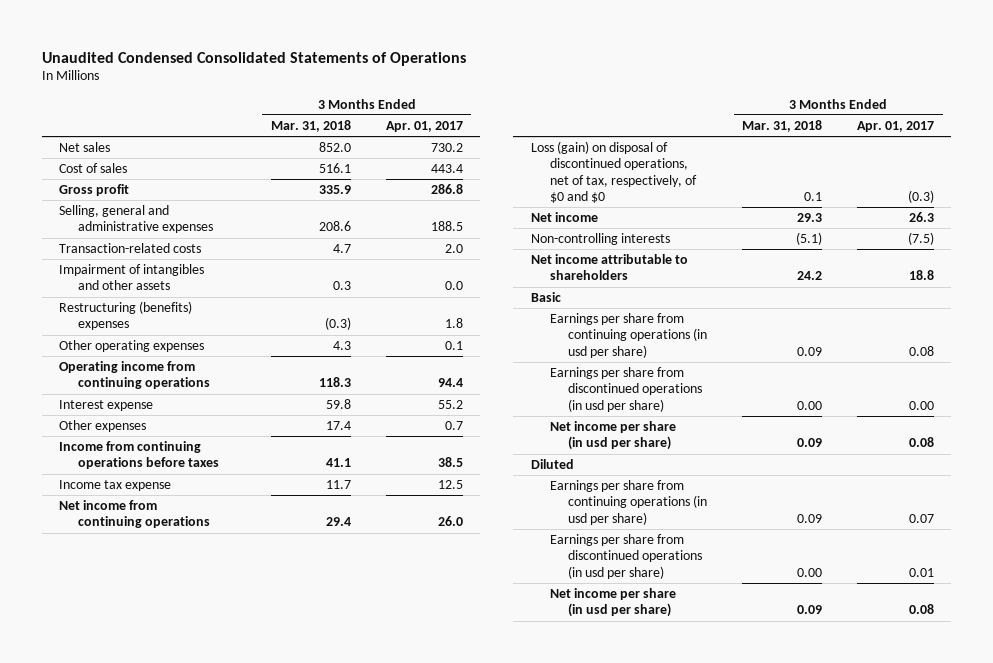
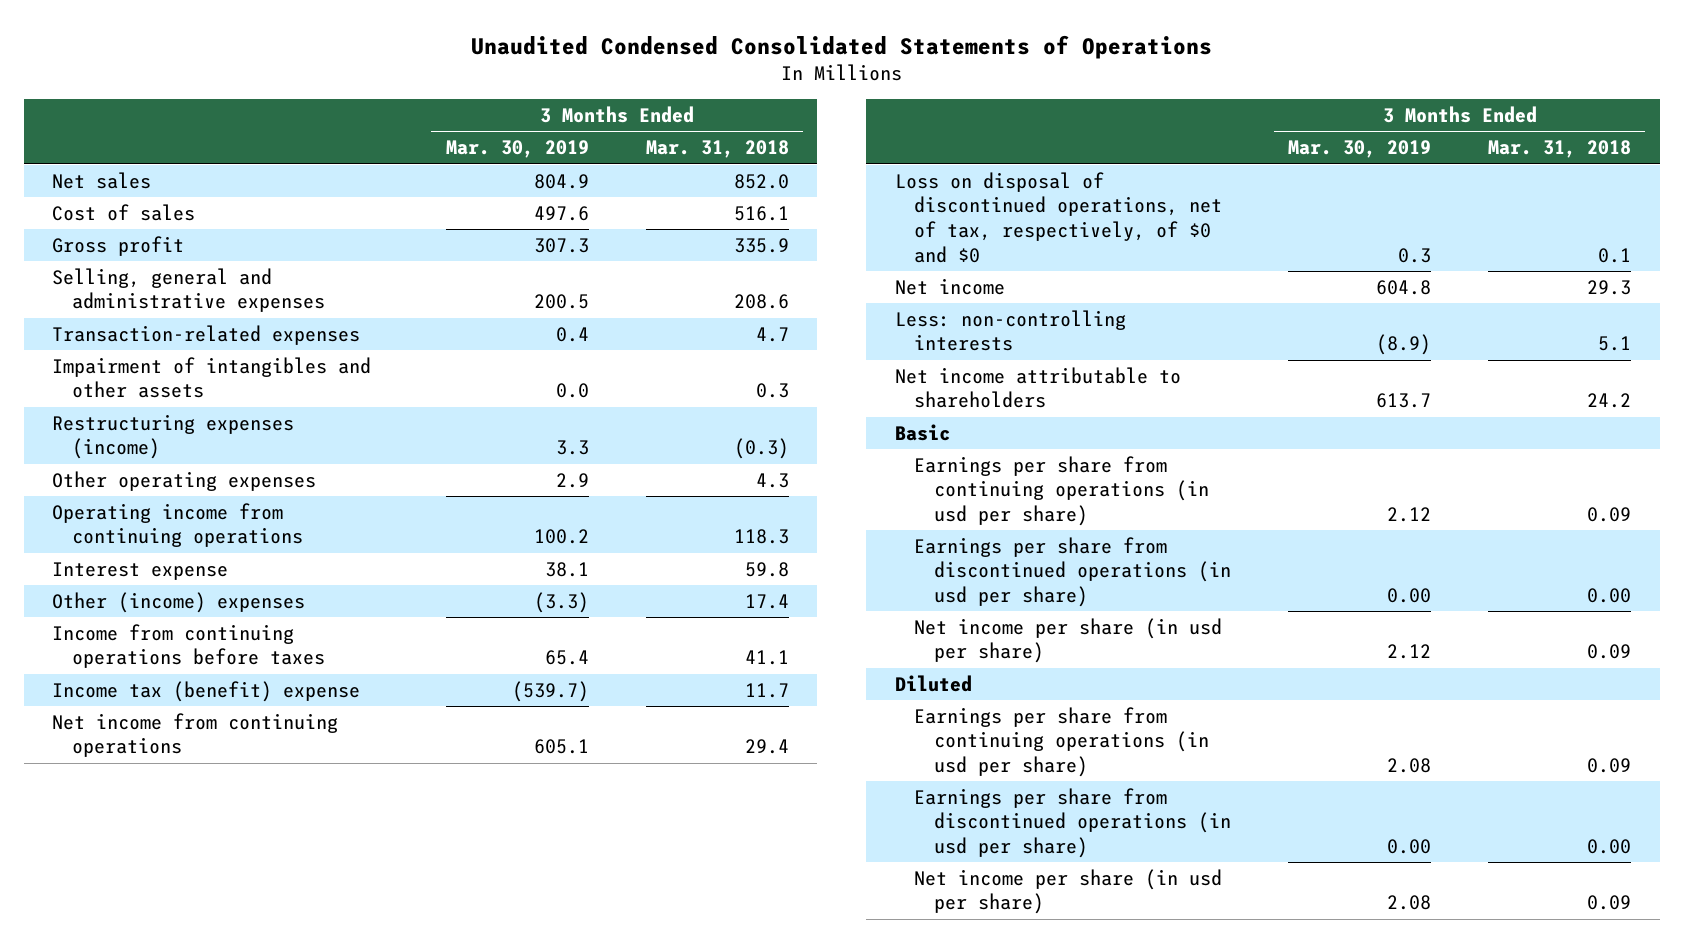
[385,120,463,132] Apr. 01, 2017 -> none
none -> [445,140,589,159] Mar. 30, 2019
[59,242,202,253] Transaction-related costs -> [52,324,361,345] Transaction-related expenses
[59,300,193,331] Restructuring (benefits) expenses -> [52,413,295,460] Restructuring expenses (income)
[59,419,147,432] Other expenses -> [52,591,306,613] Other (income) expenses
[59,479,172,491] Income tax expense -> [52,680,361,702] Income tax (benefit) expense
[530,140,697,204] Loss (gain) on disposal of discontinued operations, net of tax, respectively, of $0 and $0 -> [894,171,1223,263] Loss on disposal of discontinued operations, net of tax, respectively, of $0 and $0
[530,232,670,245] Non-controlling interests -> [894,309,1126,352] Less: non-controlling interests
[796,231,823,245] (5.1) -> [1598,336,1632,352] 5.1

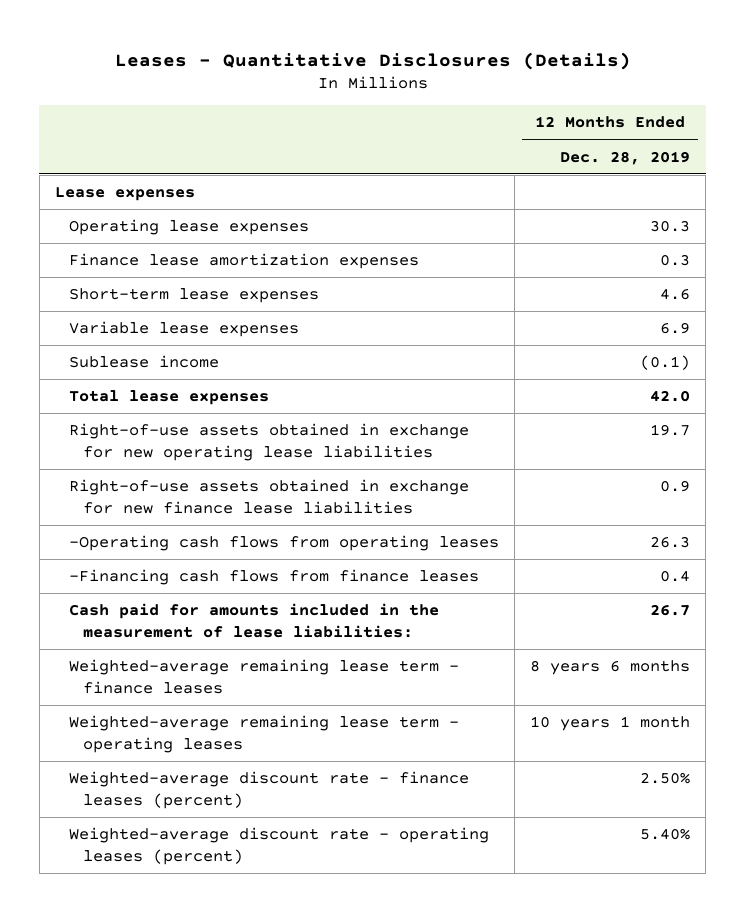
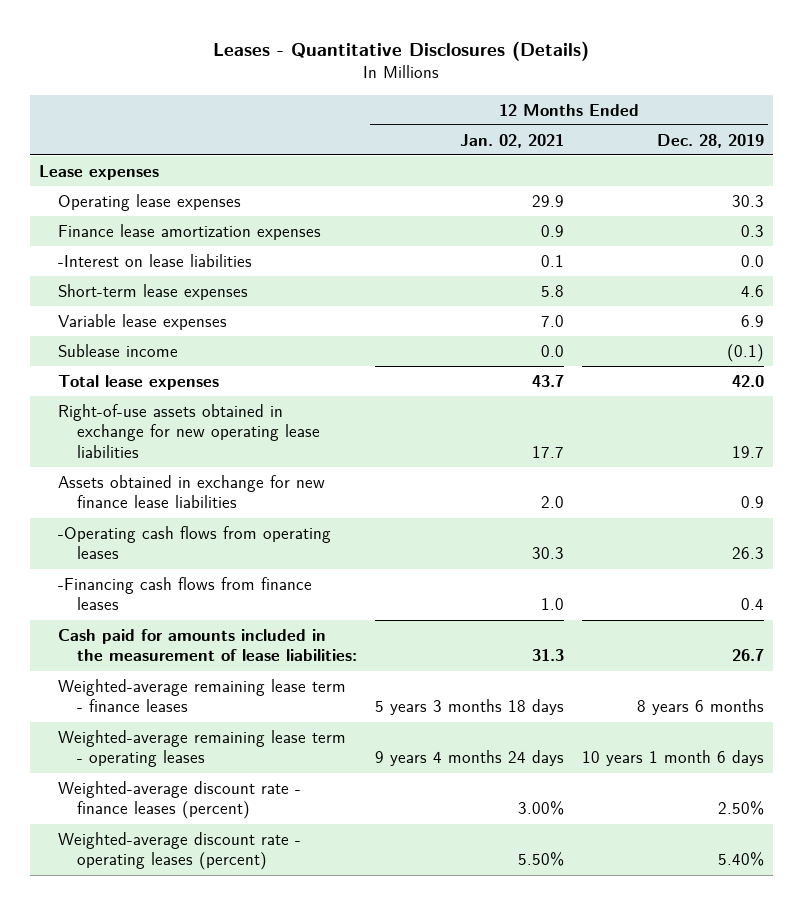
none -> [459,133,564,148] Jan. 02, 2021
none -> [57,253,252,267] -Interest on lease liabilities
[68,479,469,514] Right-of-use assets obtained in exchange for new finance lease liabilities -> [57,474,325,509] Assets obtained in exchange for new finance lease liabilities
[530,716,691,732] 10 years 1 month -> [581,750,764,767] 10 years 1 month 6 days

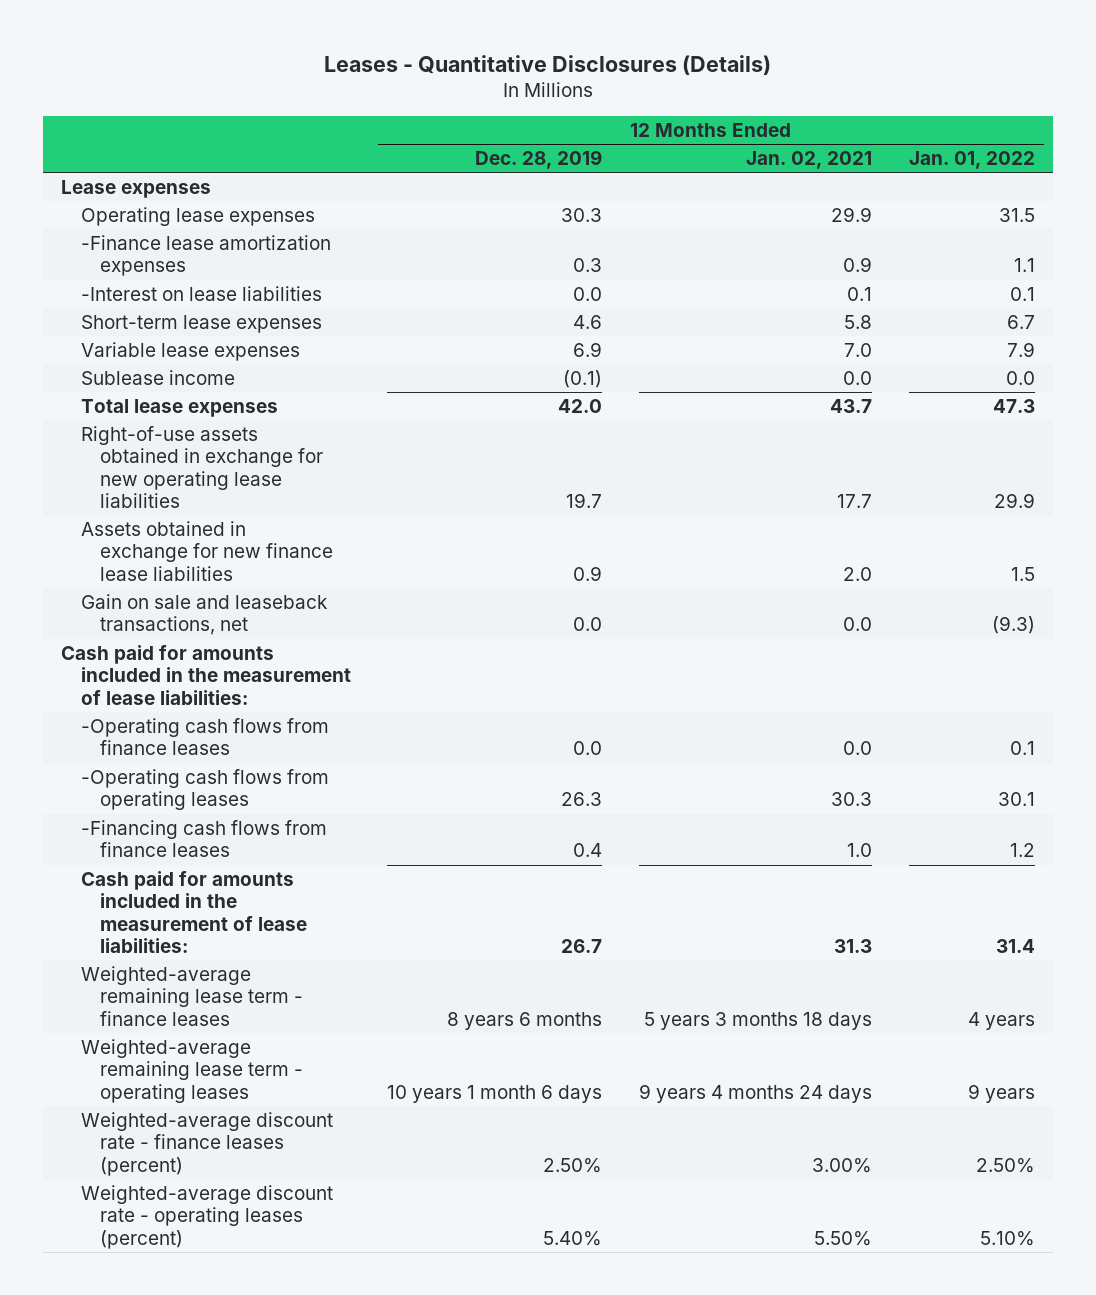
none -> [908,151,1035,170] Jan. 01, 2022
[57,223,321,240] Finance lease amortization expenses -> [80,234,331,277] -Finance lease amortization expenses
none -> [80,593,328,636] Gain on sale and leaseback transactions, net
none -> [60,644,351,705] Cash paid for amounts included in the measurement of lease liabilities:
none -> [80,717,329,756] -Operating cash flows from finance leases

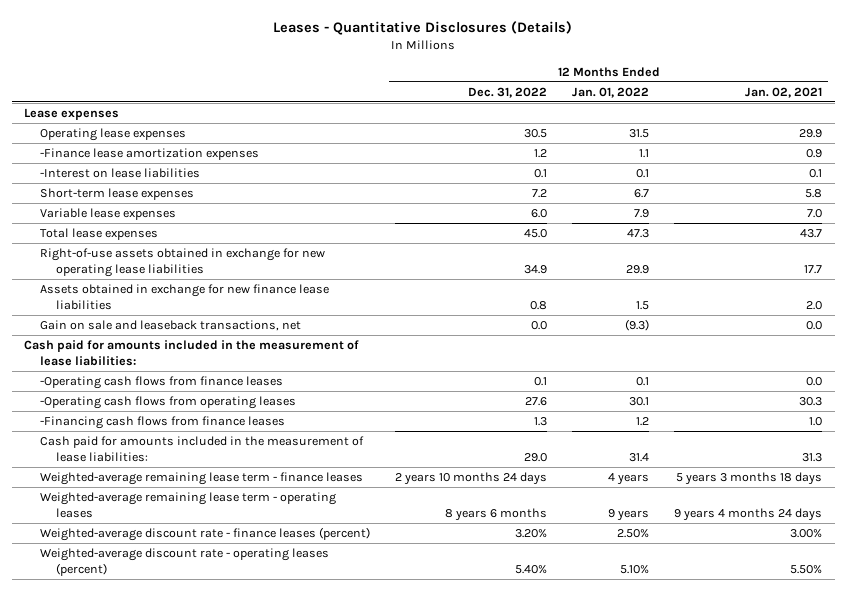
[475,150,603,170] Dec. 28, 2019 -> none
none -> [468,86,548,98] Dec. 31, 2022
[80,369,235,385] Sublease income -> none

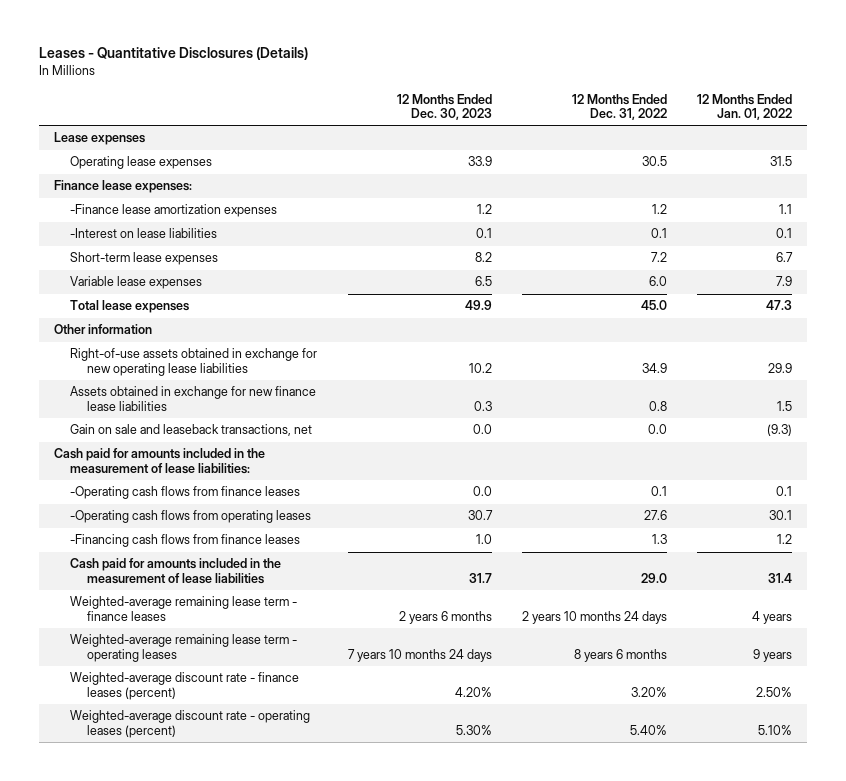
[745,86,823,98] Jan. 02, 2021 -> none
none -> [396,93,492,121] 12 Months Ended Dec. 30, 2023
none -> [54,180,193,194] Finance lease expenses:
none -> [54,324,153,335] Other information
[40,436,365,463] Cash paid for amounts included in the measurement of lease liabilities: -> [70,558,282,584] Cash paid for amounts included in the measurement of lease liabilities

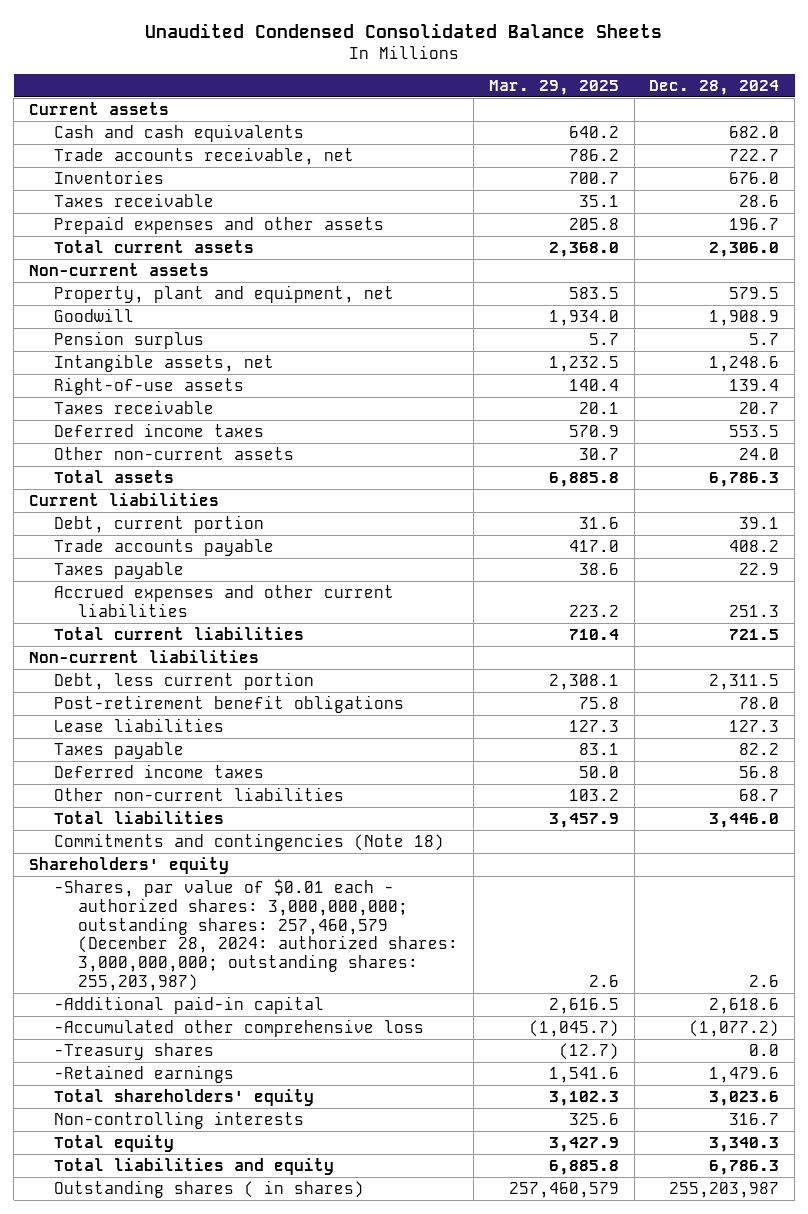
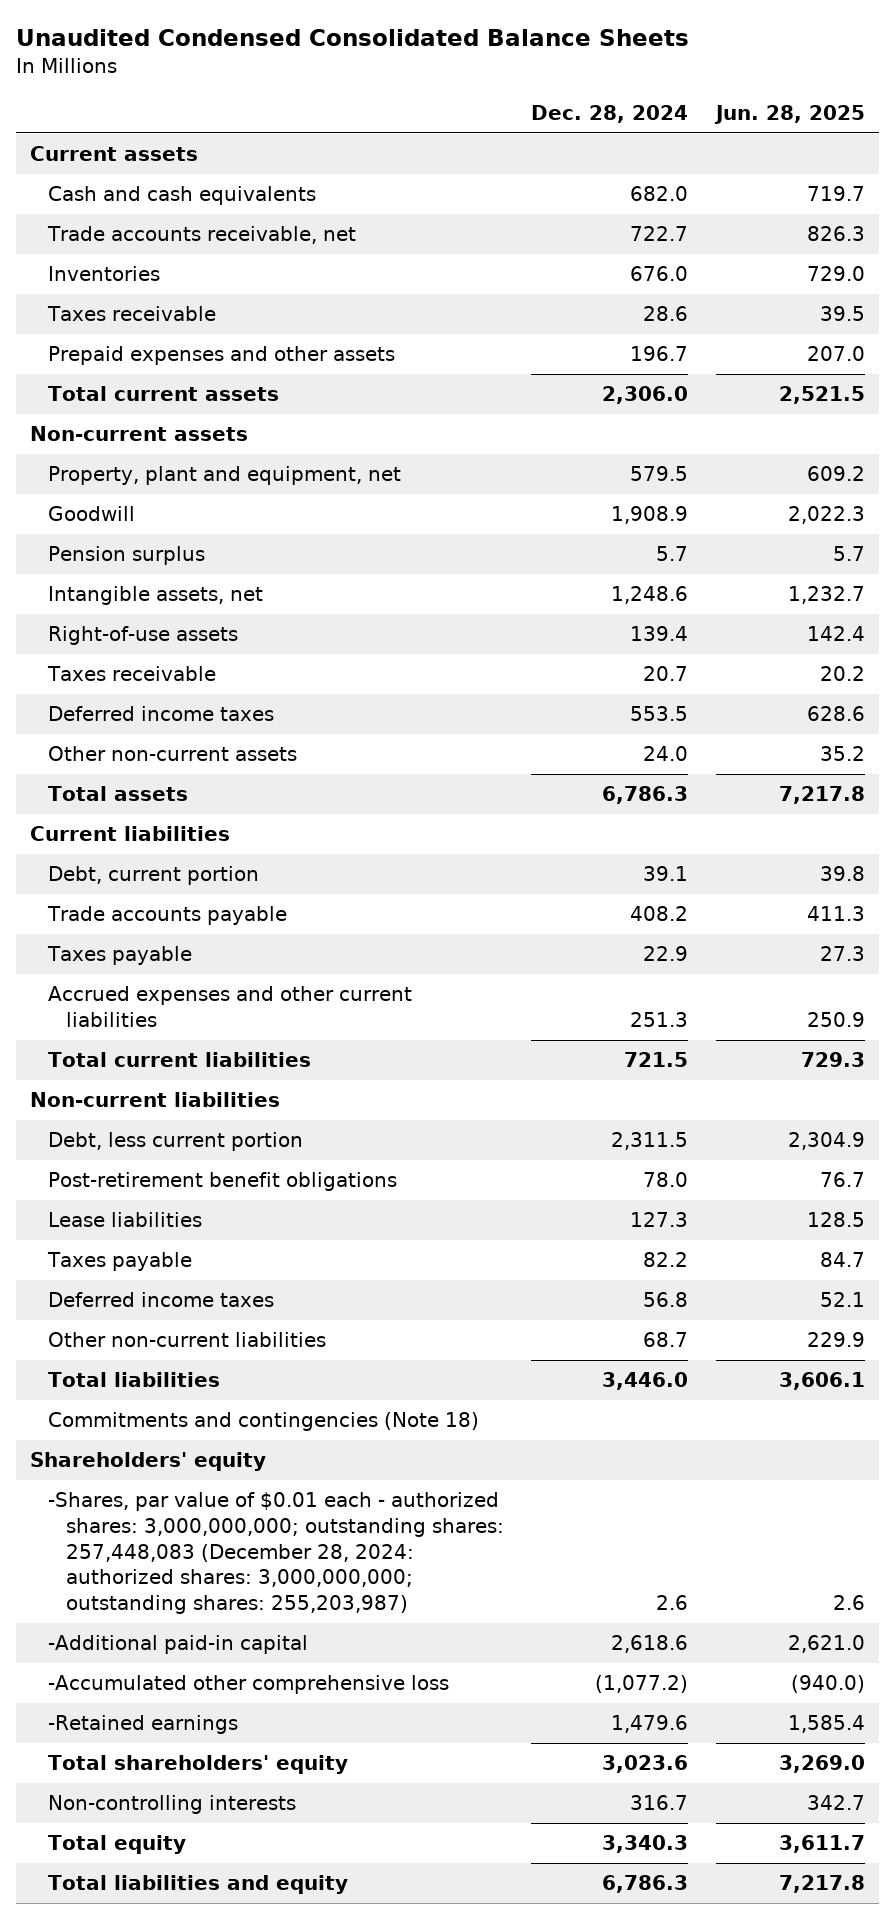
[488,80,619,96] Mar. 29, 2025 -> none
none -> [713,105,865,125] Jun. 28, 2025
[53,878,459,992] -Shares, par value of $0.01 each - authorized shares: 3,000,000,000; outstanding shares: 257,460,579 (December 28, 2024: authorized shares: 3,000,000,000; outstanding shares: 255,203,987) -> [47,1492,504,1614] -Shares, par value of $0.01 each - authorized shares: 3,000,000,000; outstanding shares: 257,448,083 (December 28, 2024: authorized shares: 3,000,000,000; outstanding shares: 255,203,987)
[53,1042,214,1060] -Treasury shares -> none
[53,1179,364,1198] Outstanding shares ( in shares) -> none

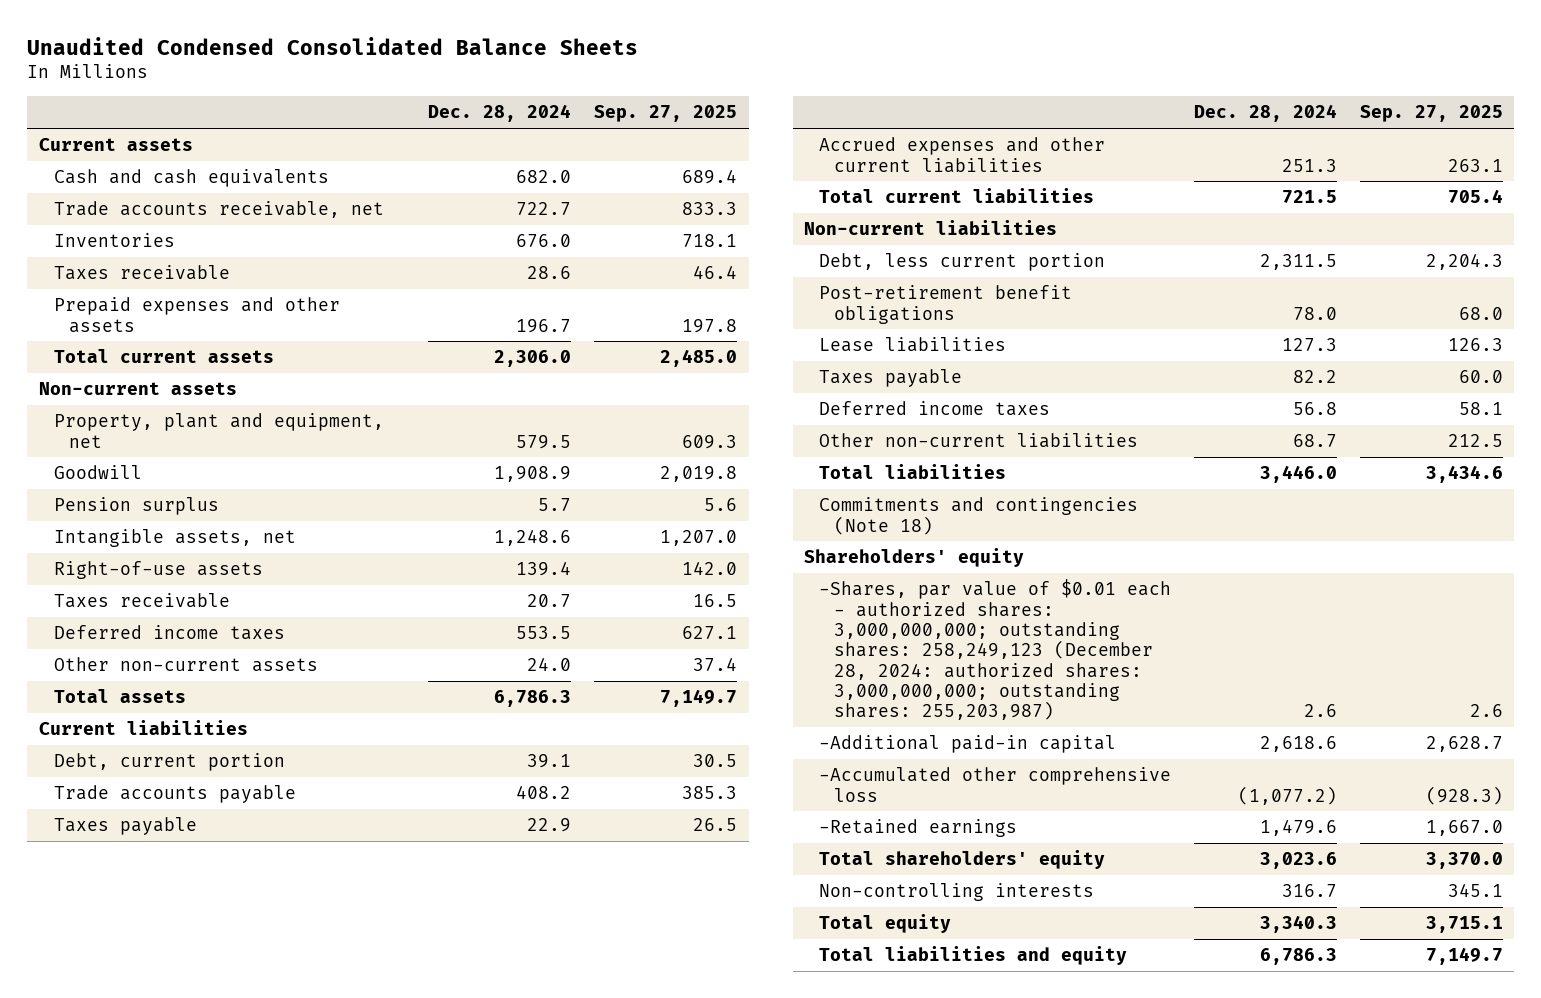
[713,105,865,125] Jun. 28, 2025 -> none
none -> [594,105,738,123] Sep. 27, 2025
[47,1492,504,1614] -Shares, par value of $0.01 each - authorized shares: 3,000,000,000; outstanding shares: 257,448,083 (December 28, 2024: authorized shares: 3,000,000,000; outstanding shares: 255,203,987) -> [819,579,1172,721] -Shares, par value of $0.01 each - authorized shares: 3,000,000,000; outstanding shares: 258,249,123 (December 28, 2024: authorized shares: 3,000,000,000; outstanding shares: 255,203,987)

